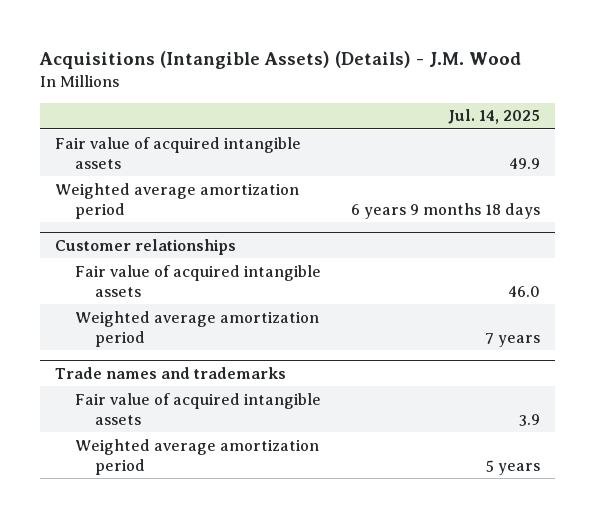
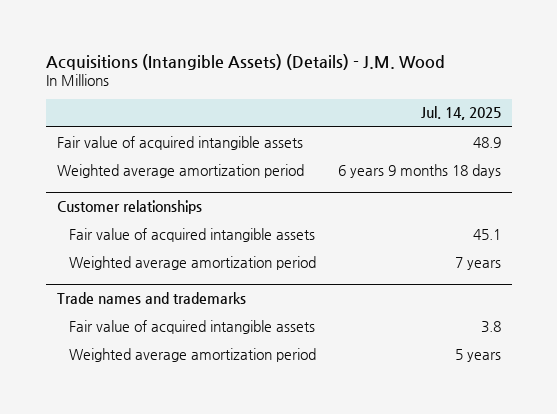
[508,158,540,170] 49.9 -> [472,136,501,148] 48.9
[507,286,540,298] 46.0 -> [472,228,501,240] 45.1
[518,414,540,427] 3.9 -> [480,320,501,333] 3.8

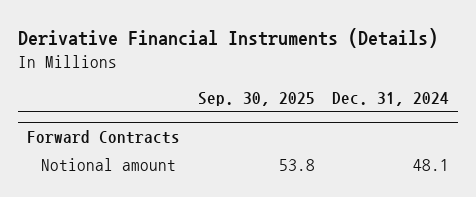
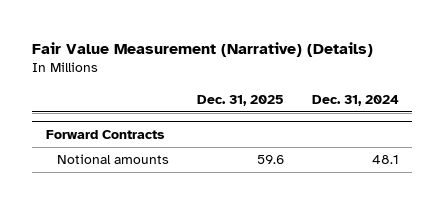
[18,28,439,49] Derivative Financial Instruments (Details) -> [32,41,374,57] Fair Value Measurement (Narrative) (Details)
[197,92,315,107] Sep. 30, 2025 -> none
none -> [196,94,284,106] Dec. 31, 2025
[40,158,176,172] Notional amount -> [57,154,170,165] Notional amounts

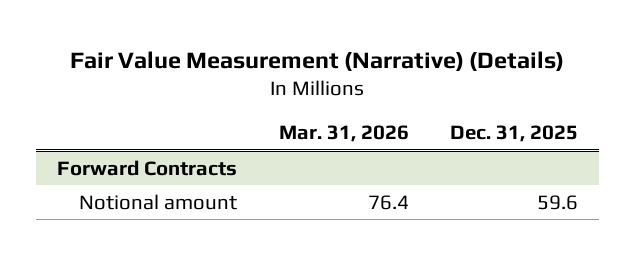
[311,94,399,106] Dec. 31, 2024 -> none
none -> [278,125,409,143] Mar. 31, 2026
[57,154,170,165] Notional amounts -> [79,193,238,210] Notional amount

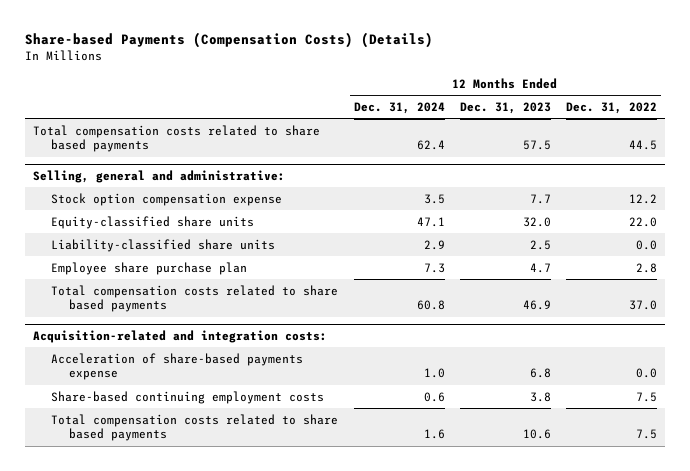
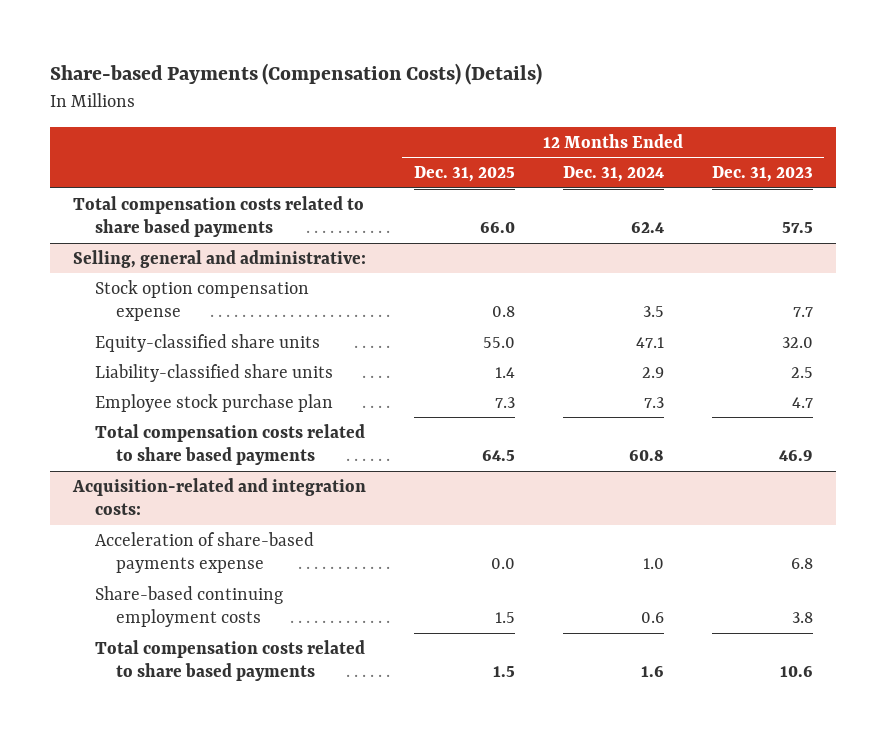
[566,101,658,114] Dec. 31, 2022 -> none
none -> [414,166,516,183] Dec. 31, 2025
[51,261,248,275] Employee share purchase plan -> [94,393,333,412] Employee stock purchase plan

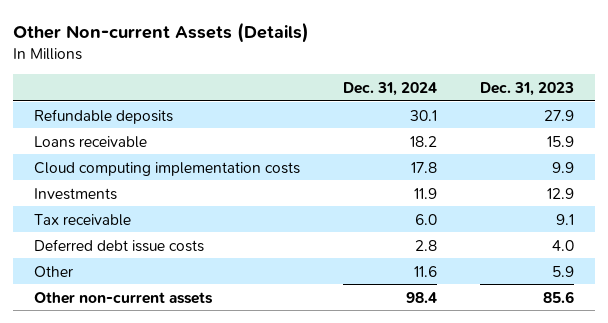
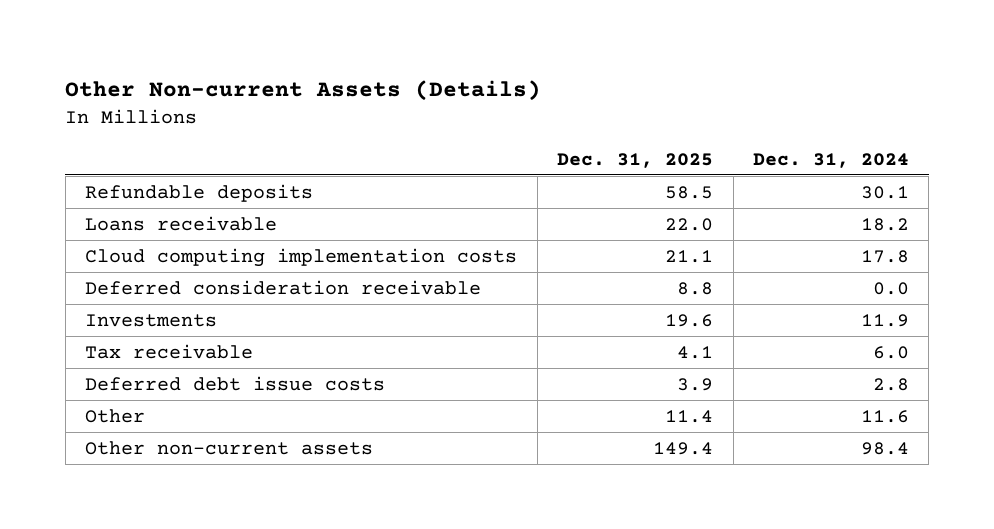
[479,82,574,97] Dec. 31, 2023 -> none
none -> [557,152,714,168] Dec. 31, 2025
none -> [85,279,482,295] Deferred consideration receivable

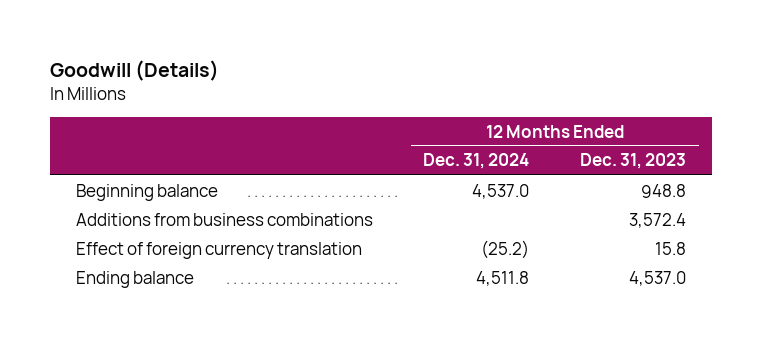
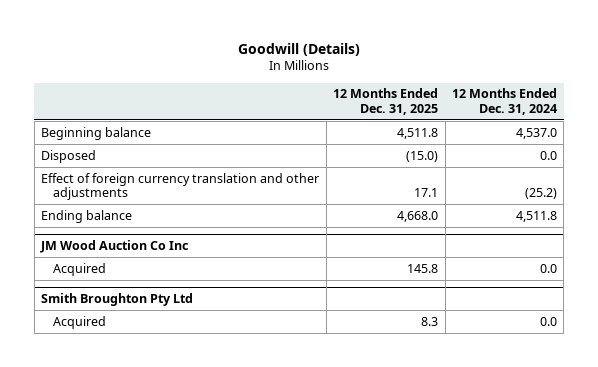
[580,153,687,170] Dec. 31, 2023 -> none
none -> [333,88,439,115] 12 Months Ended Dec. 31, 2025
[75,212,373,226] Additions from business combinations -> none
none -> [41,149,97,163] Disposed
[75,241,362,259] Effect of foreign currency translation -> [41,172,320,201] Effect of foreign currency translation and other adjustments
none -> [40,240,190,254] JM Wood Auction Co Inc
none -> [52,262,106,276] Acquired
none -> [41,293,194,307] Smith Broughton Pty Ltd
none -> [52,315,106,329] Acquired

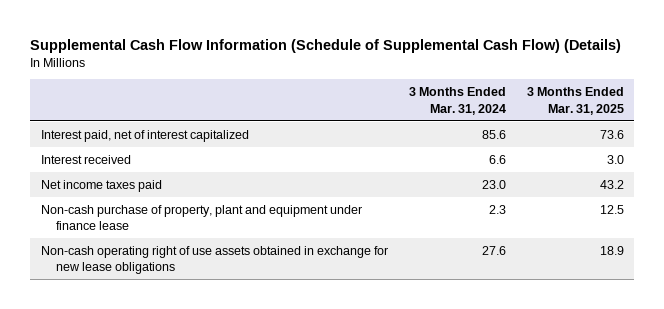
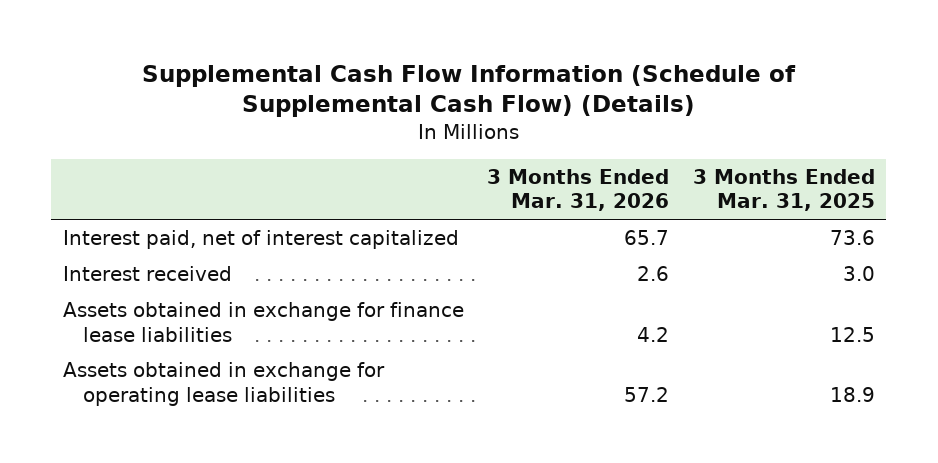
[408,87,506,115] 3 Months Ended Mar. 31, 2024 -> none
none -> [487,168,670,212] 3 Months Ended Mar. 31, 2026
[40,179,162,192] Net income taxes paid -> none
[40,204,362,231] Non-cash purchase of property, plant and equipment under finance lease -> [62,302,464,342] Assets obtained in exchange for finance lease liabilities
[40,245,388,275] Non-cash operating right of use assets obtained in exchange for new lease obligations -> [62,362,385,406] Assets obtained in exchange for operating lease liabilities

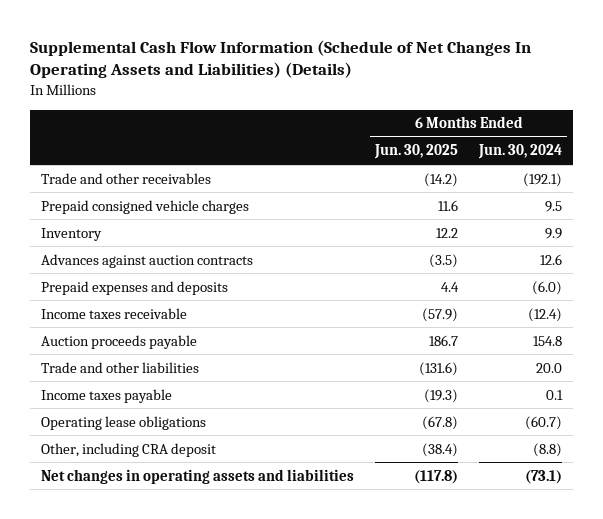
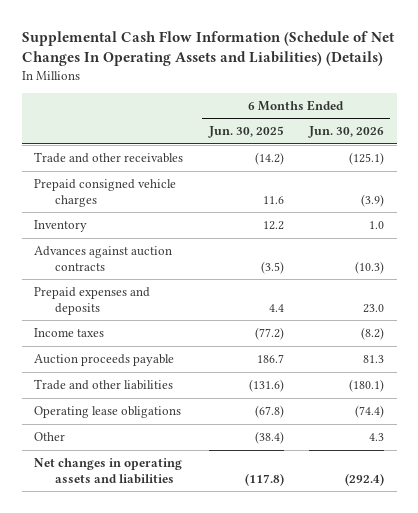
[478,144,563,160] Jun. 30, 2024 -> none
none -> [307,126,384,139] Jun. 30, 2026
[40,307,187,319] Income taxes receivable -> [34,328,105,338] Income taxes
[422,307,459,322] (57.9) -> [254,327,284,341] (77.2)
[40,388,172,403] Income taxes payable -> none
[40,442,216,457] Other, including CRA deposit -> [34,432,66,442] Other

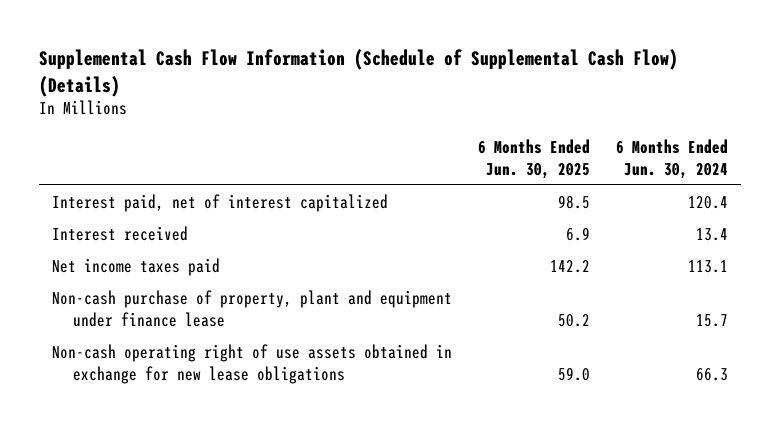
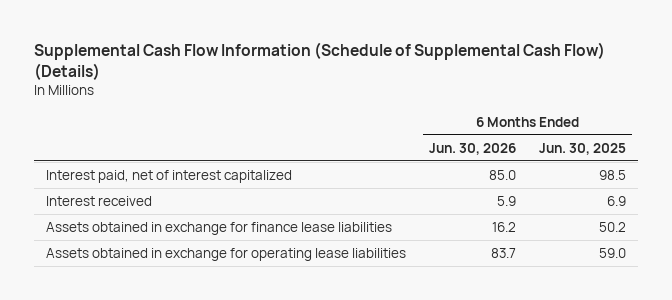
[615,139,728,179] 6 Months Ended Jun. 30, 2024 -> none
none -> [429,142,517,155] Jun. 30, 2026
[51,257,220,276] Net income taxes paid -> none
[51,289,452,327] Non-cash purchase of property, plant and equipment under finance lease -> [45,222,392,236] Assets obtained in exchange for finance lease liabilities
[51,343,452,384] Non-cash operating right of use assets obtained in exchange for new lease obligations -> [45,248,406,262] Assets obtained in exchange for operating lease liabilities

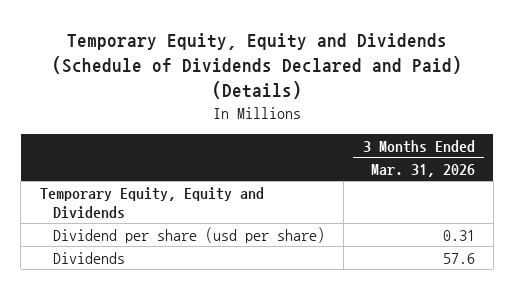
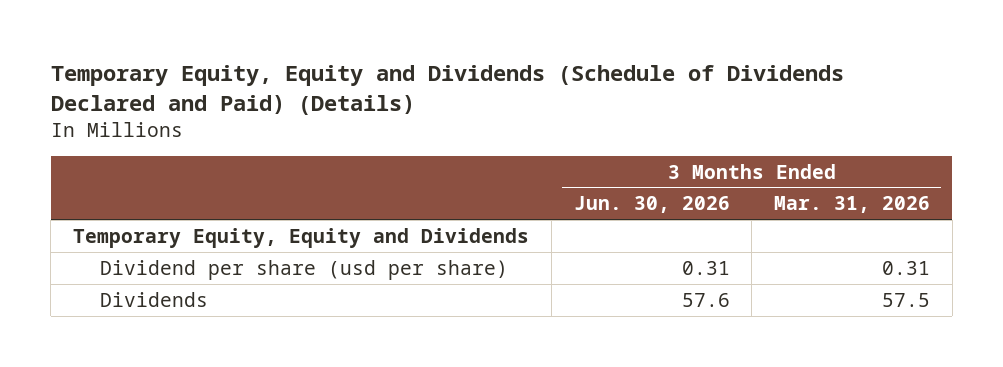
none -> [573,196,730,214] Jun. 30, 2026
[442,252,475,264] 57.6 -> [882,292,931,307] 57.5

